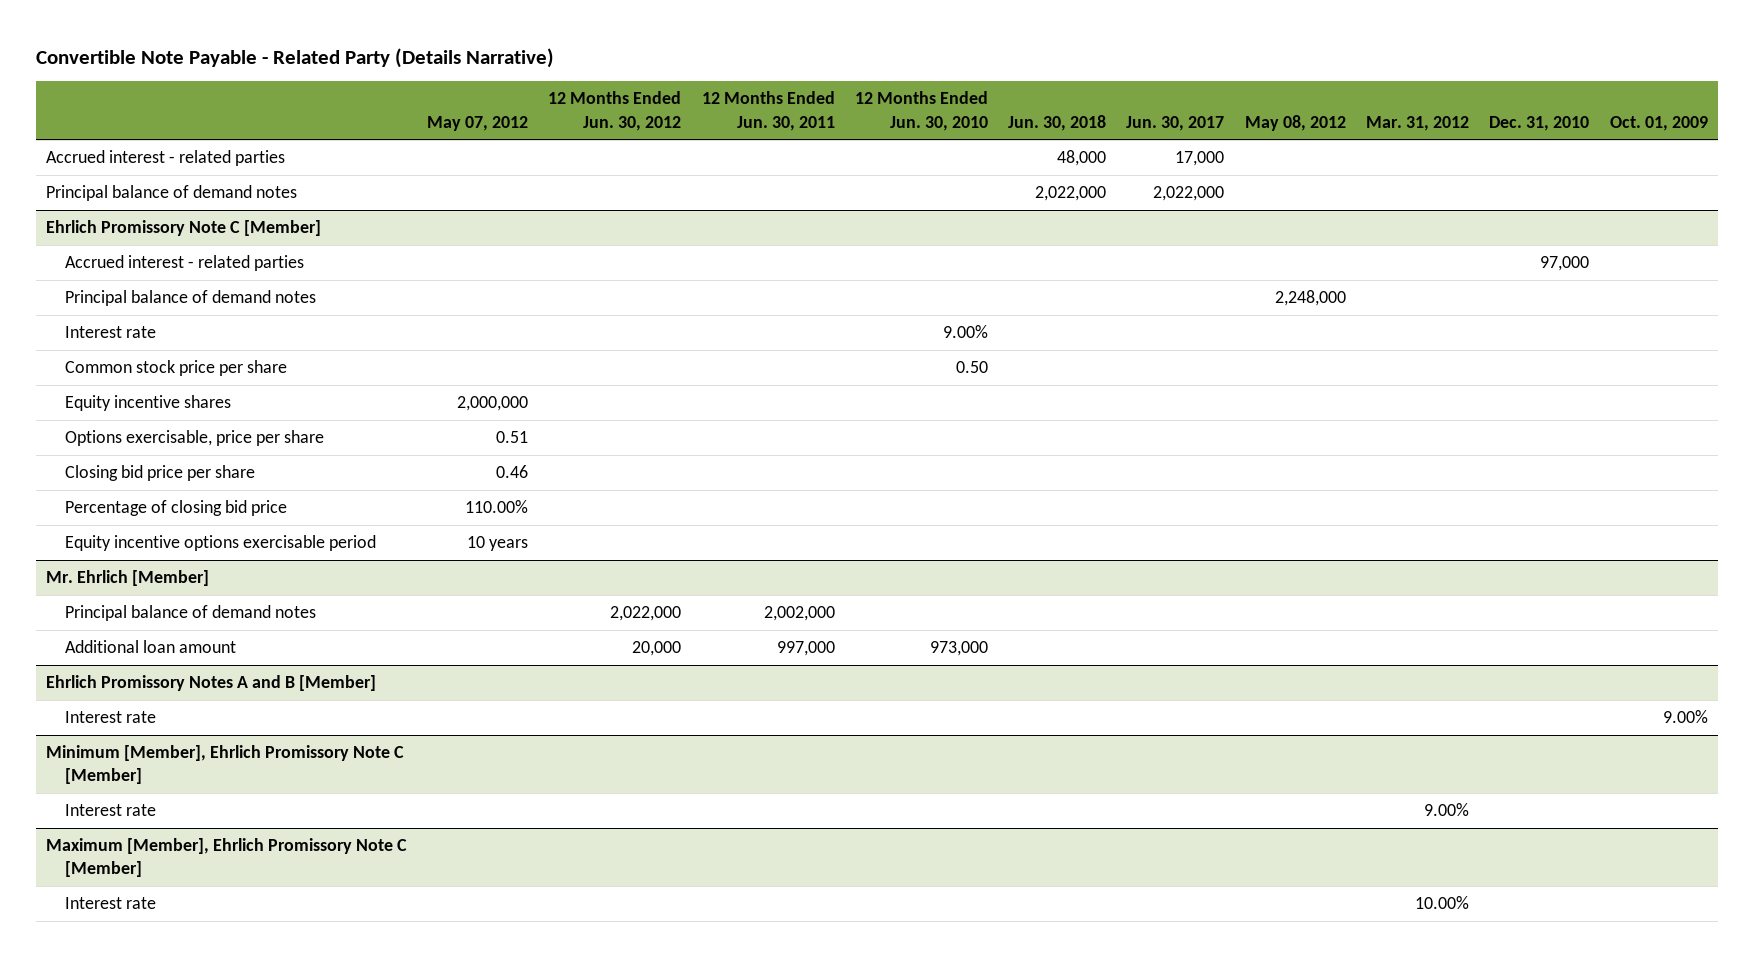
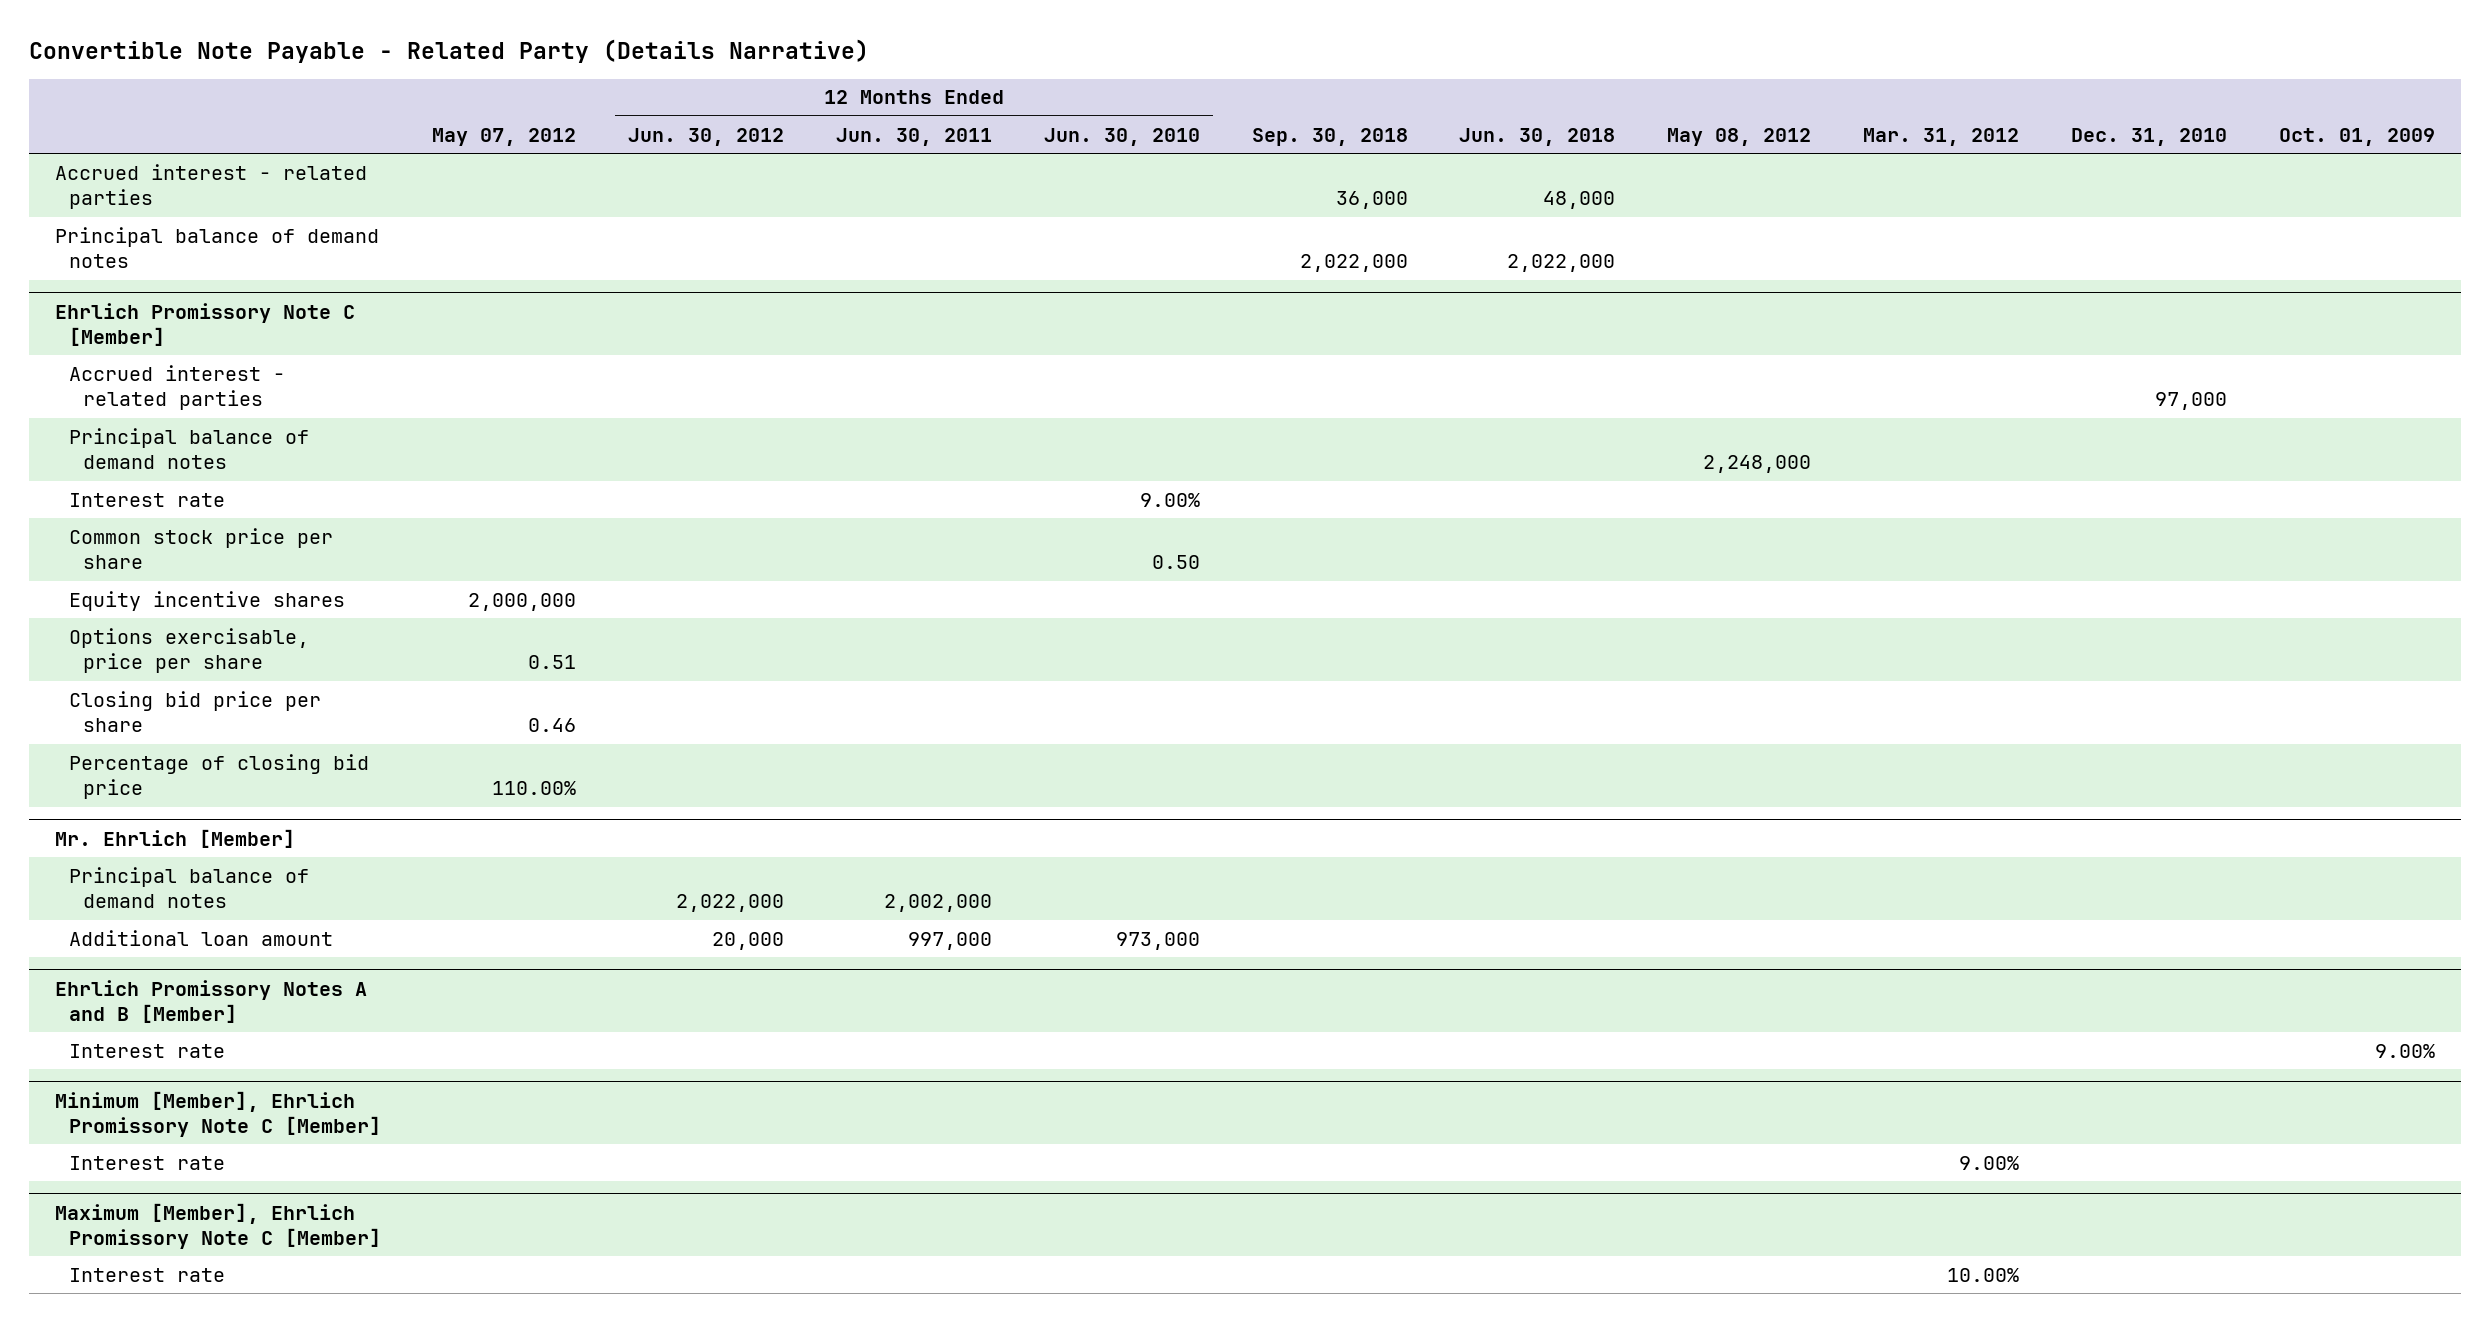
[1126,115,1225,131] Jun. 30, 2017 -> none
none -> [1251,127,1408,146] Sep. 30, 2018
[64,535,376,552] Equity incentive options exercisable period -> none

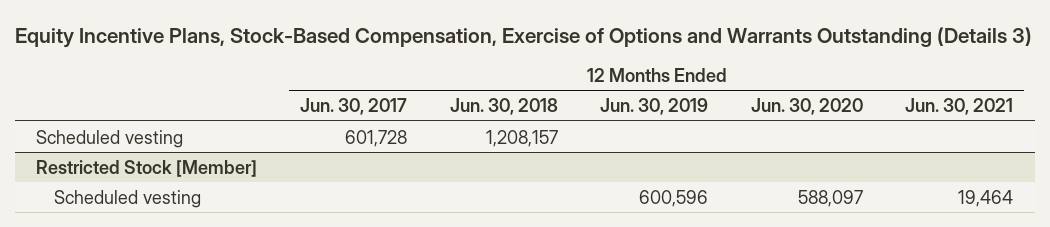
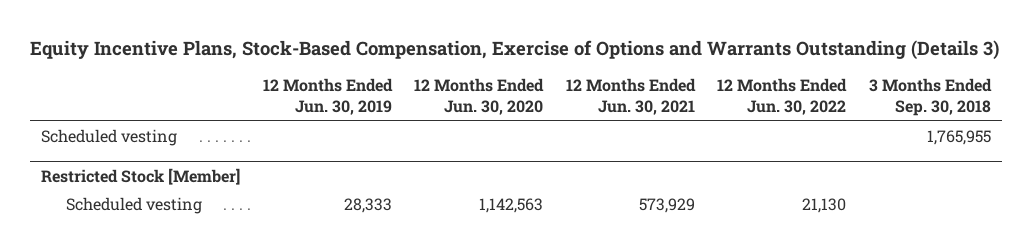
[300,98,408,116] Jun. 30, 2017 -> none
[449,98,558,116] Jun. 30, 2018 -> none
none -> [717,78,848,116] 12 Months Ended Jun. 30, 2022
none -> [868,78,992,117] 3 Months Ended Sep. 30, 2018
[639,189,709,207] 600,596 -> [343,198,392,214] 28,333
[797,189,863,207] 588,097 -> [479,198,544,214] 1,142,563
[958,189,1014,207] 19,464 -> [638,198,695,214] 573,929

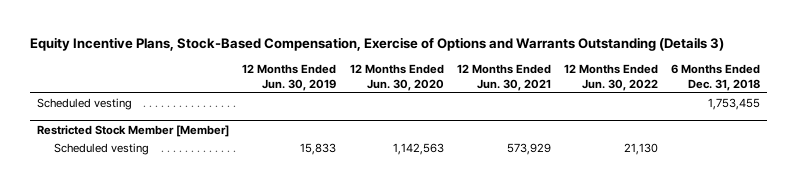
[868,78,992,117] 3 Months Ended Sep. 30, 2018 -> none
none -> [671,64,761,91] 6 Months Ended Dec. 31, 2018
[41,167,241,185] Restricted Stock [Member] -> [36,124,229,137] Restricted Stock Member [Member]
[343,198,392,214] 28,333 -> [300,143,337,156] 15,833

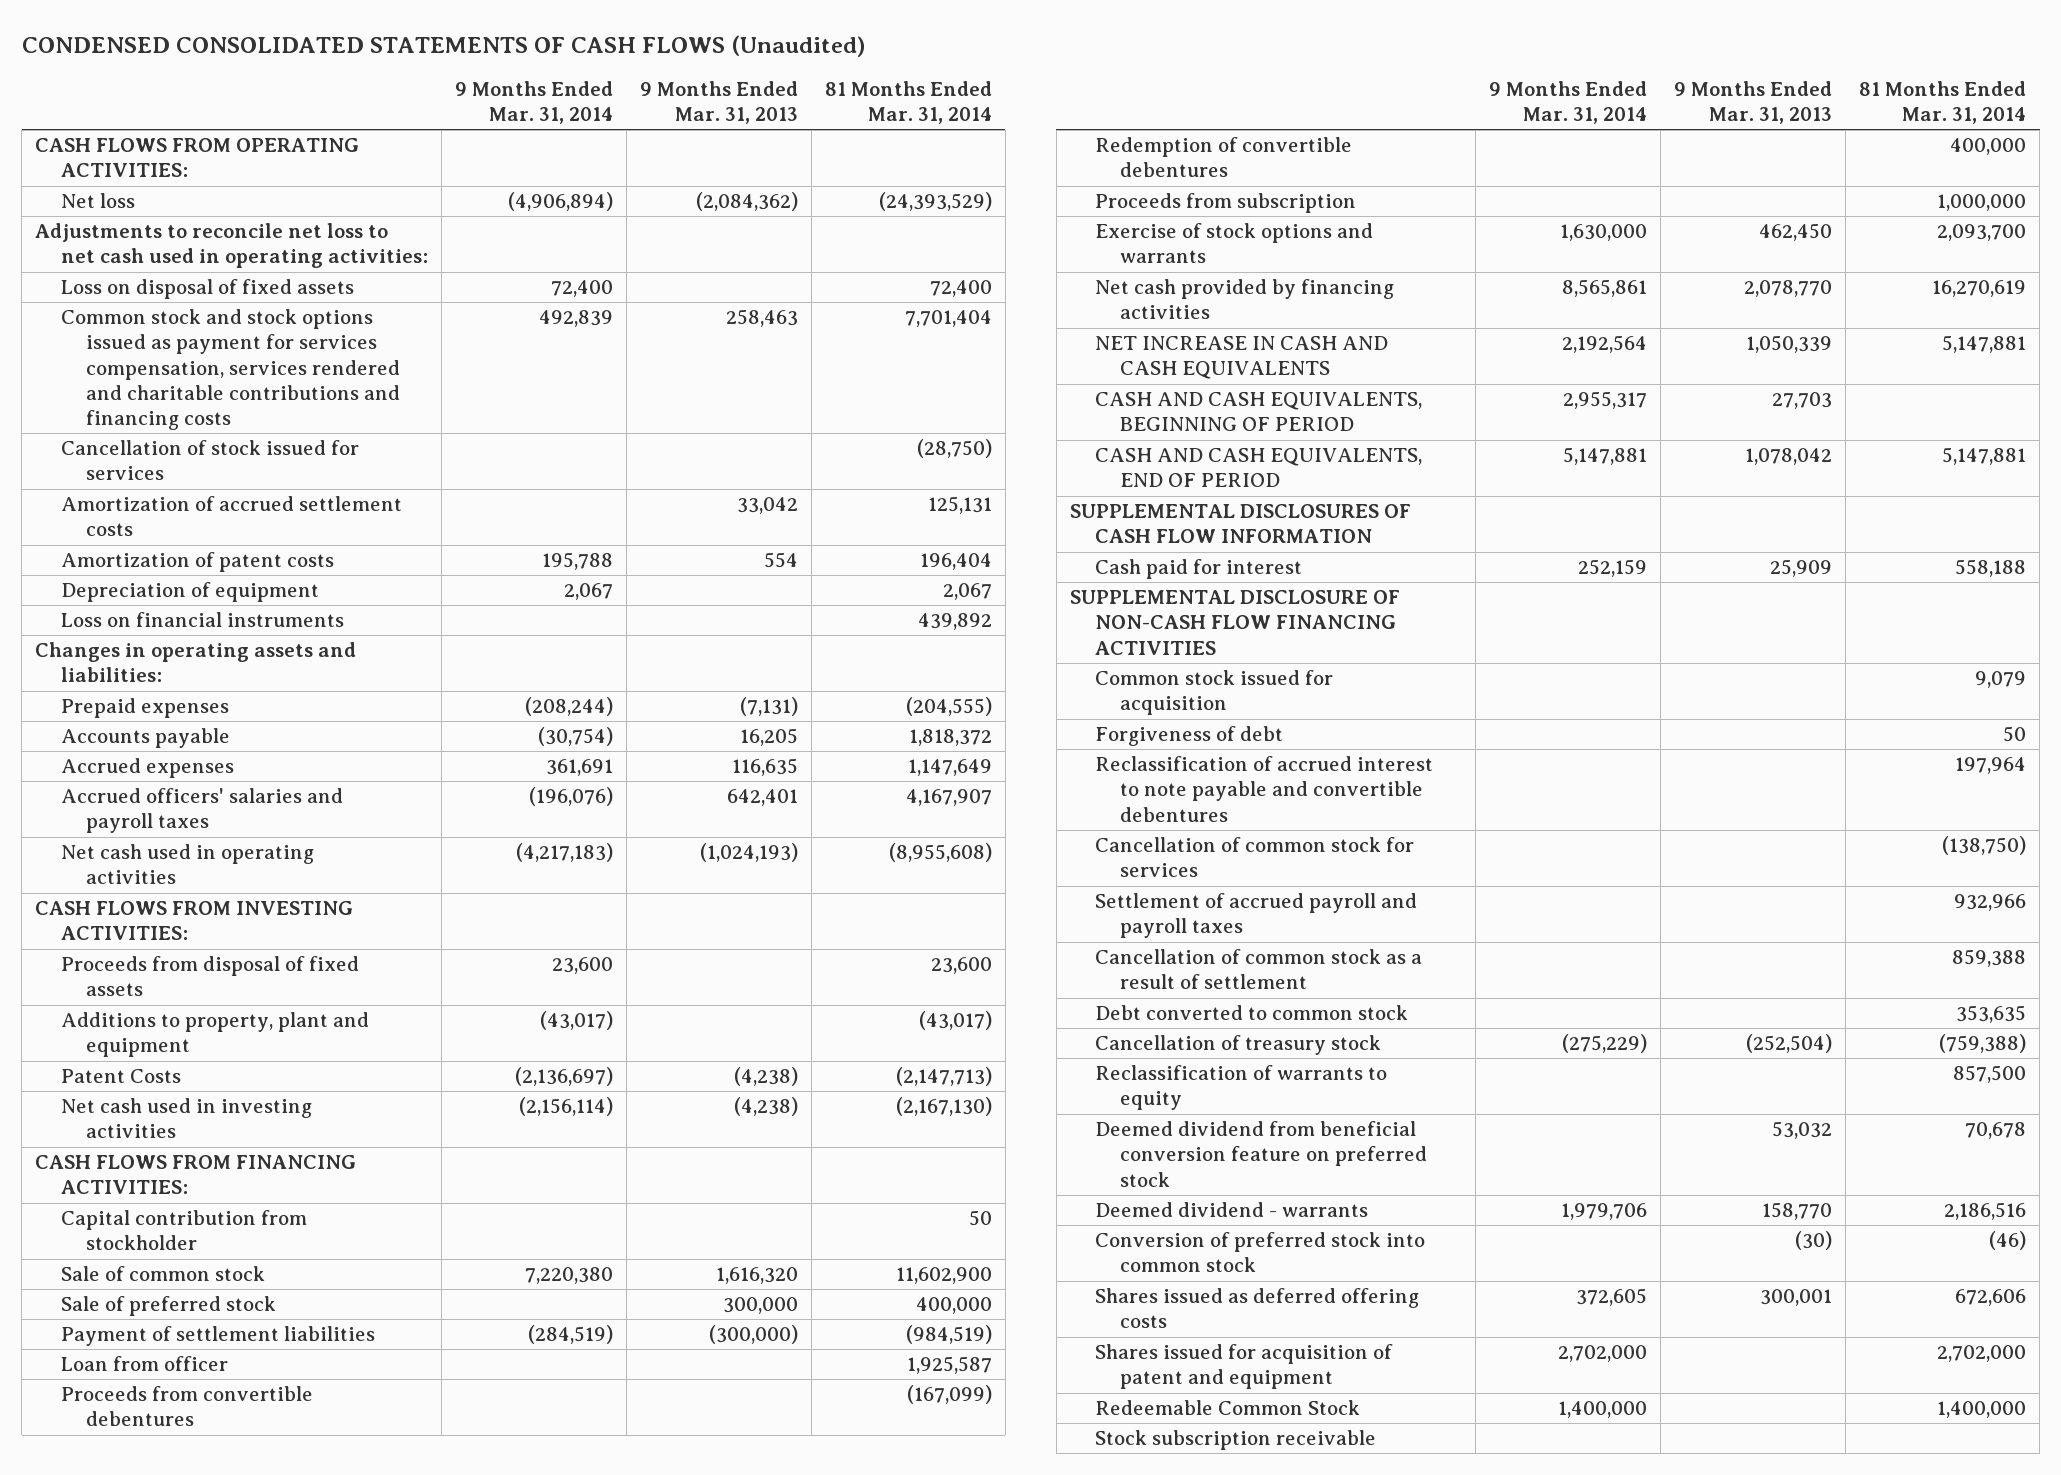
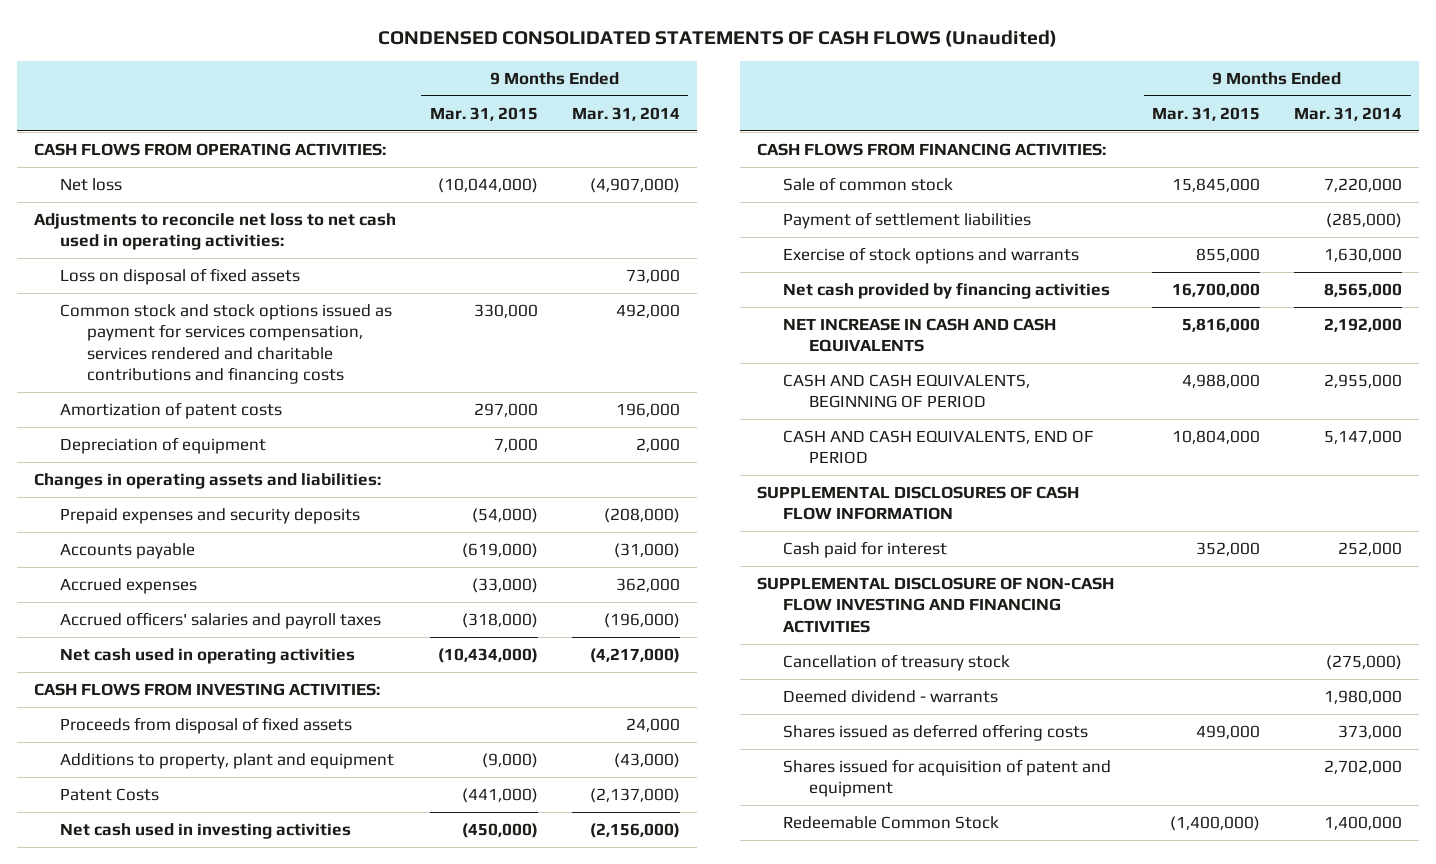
[639,80,798,124] 9 Months Ended Mar. 31, 2013 -> none
[824,80,992,124] 81 Months Ended Mar. 31, 2014 -> none
none -> [429,106,538,121] Mar. 31, 2015
[507,192,613,212] (4,906,894) -> [589,178,680,194] (4,907,000)
[60,440,359,481] Cancellation of stock issued for services -> none
[60,496,402,537] Amortization of accrued settlement costs -> none
[60,612,344,628] Loss on financial instruments -> none
[550,280,613,298] 72,400 -> [625,269,680,284] 73,000
[538,310,613,328] 492,839 -> [615,304,680,319] 492,000
[541,552,613,571] 195,788 -> [615,403,680,418] 196,000
[563,583,613,601] 2,067 -> [635,438,680,453] 2,000
[60,698,229,719] Prepaid expenses -> [60,508,361,525] Prepaid expenses and security deposits
[524,697,613,717] (208,244) -> [603,508,680,524] (208,000)
[537,727,613,747] (30,754) -> [613,543,680,559] (31,000)
[545,759,613,777] 361,691 -> [615,578,680,593] 362,000
[528,787,613,807] (196,076) -> [603,613,680,629] (196,000)
[515,843,613,863] (4,217,183) -> [589,648,680,664] (4,217,000)
[551,957,613,975] 23,600 -> [625,718,680,733] 24,000
[539,1011,613,1031] (43,017) -> [613,753,680,769] (43,000)
[514,1067,613,1087] (2,136,697) -> [589,788,680,804] (2,137,000)
[518,1097,613,1117] (2,156,114) -> [589,823,680,839] (2,156,000)
[60,1210,307,1251] Capital contribution from stockholder -> none
[60,1296,276,1317] Sale of preferred stock -> none
[60,1356,228,1372] Loan from officer -> none
[60,1386,313,1427] Proceeds from convertible debentures -> none
[1094,137,1352,178] Redemption of convertible debentures -> none
[1094,193,1356,214] Proceeds from subscription -> none
[524,1267,613,1285] 7,220,380 -> [1324,178,1403,193] 7,220,000
[527,1325,613,1345] (284,519) -> [1326,213,1403,229] (285,000)
[1562,279,1648,298] 8,565,861 -> [1324,283,1403,298] 8,565,000
[1562,335,1648,354] 2,192,564 -> [1324,318,1403,333] 2,192,000
[1563,391,1648,410] 2,955,317 -> [1324,374,1403,389] 2,955,000
[1563,447,1648,466] 5,147,881 -> [1324,430,1403,445] 5,147,000
[1094,670,1333,716] Common stock issued for acquisition -> none
[1094,726,1283,747] Forgiveness of debt -> none
[1094,756,1433,822] Reclassification of accrued interest to note payable and convertible debentures -> none
[1094,837,1414,878] Cancellation of common stock for services -> none
[1094,893,1417,939] Settlement of accrued payroll and payroll taxes -> none
[1094,949,1422,990] Cancellation of common stock as a result of settlement -> none
[1094,1005,1408,1021] Debt converted to common stock -> none
[1094,1065,1387,1111] Reclassification of warrants to equity -> none
[1094,1121,1428,1187] Deemed dividend from beneficial conversion feature on preferred stock -> none
[1094,1232,1425,1273] Conversion of preferred stock into common stock -> none
[1578,559,1648,578] 252,159 -> [1338,542,1403,557] 252,000
[1069,590,1400,655] SUPPLEMENTAL DISCLOSURE OF NON-CASH FLOW FINANCING ACTIVITIES -> [756,577,1114,633] SUPPLEMENTAL DISCLOSURE OF NON-CASH FLOW INVESTING AND FINANCING ACTIVITIES
[1562,1034,1648,1054] (275,229) -> [1326,655,1403,671] (275,000)
[1561,1203,1648,1221] 1,979,706 -> [1324,690,1403,705] 1,980,000
[1576,1288,1648,1307] 372,605 -> [1338,725,1403,740] 373,000
[1094,1430,1376,1451] Stock subscription receivable -> none

